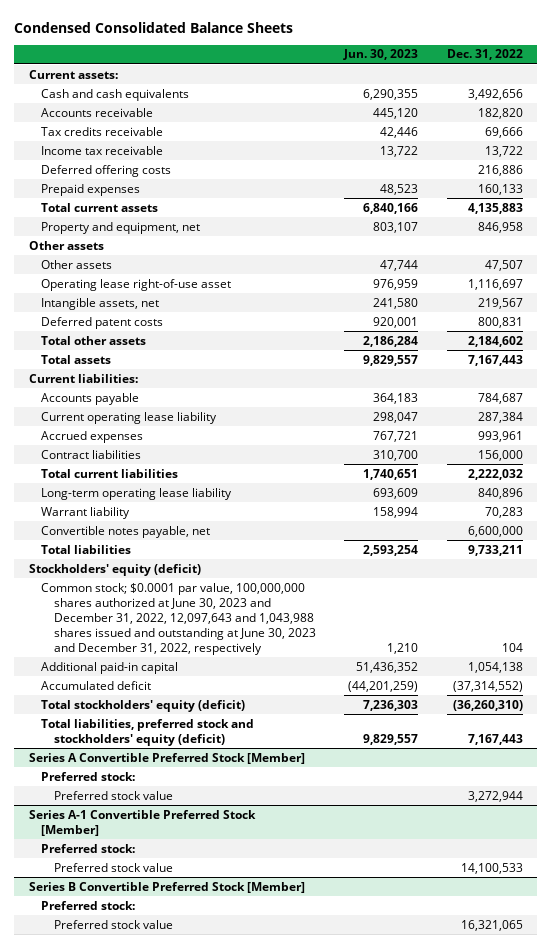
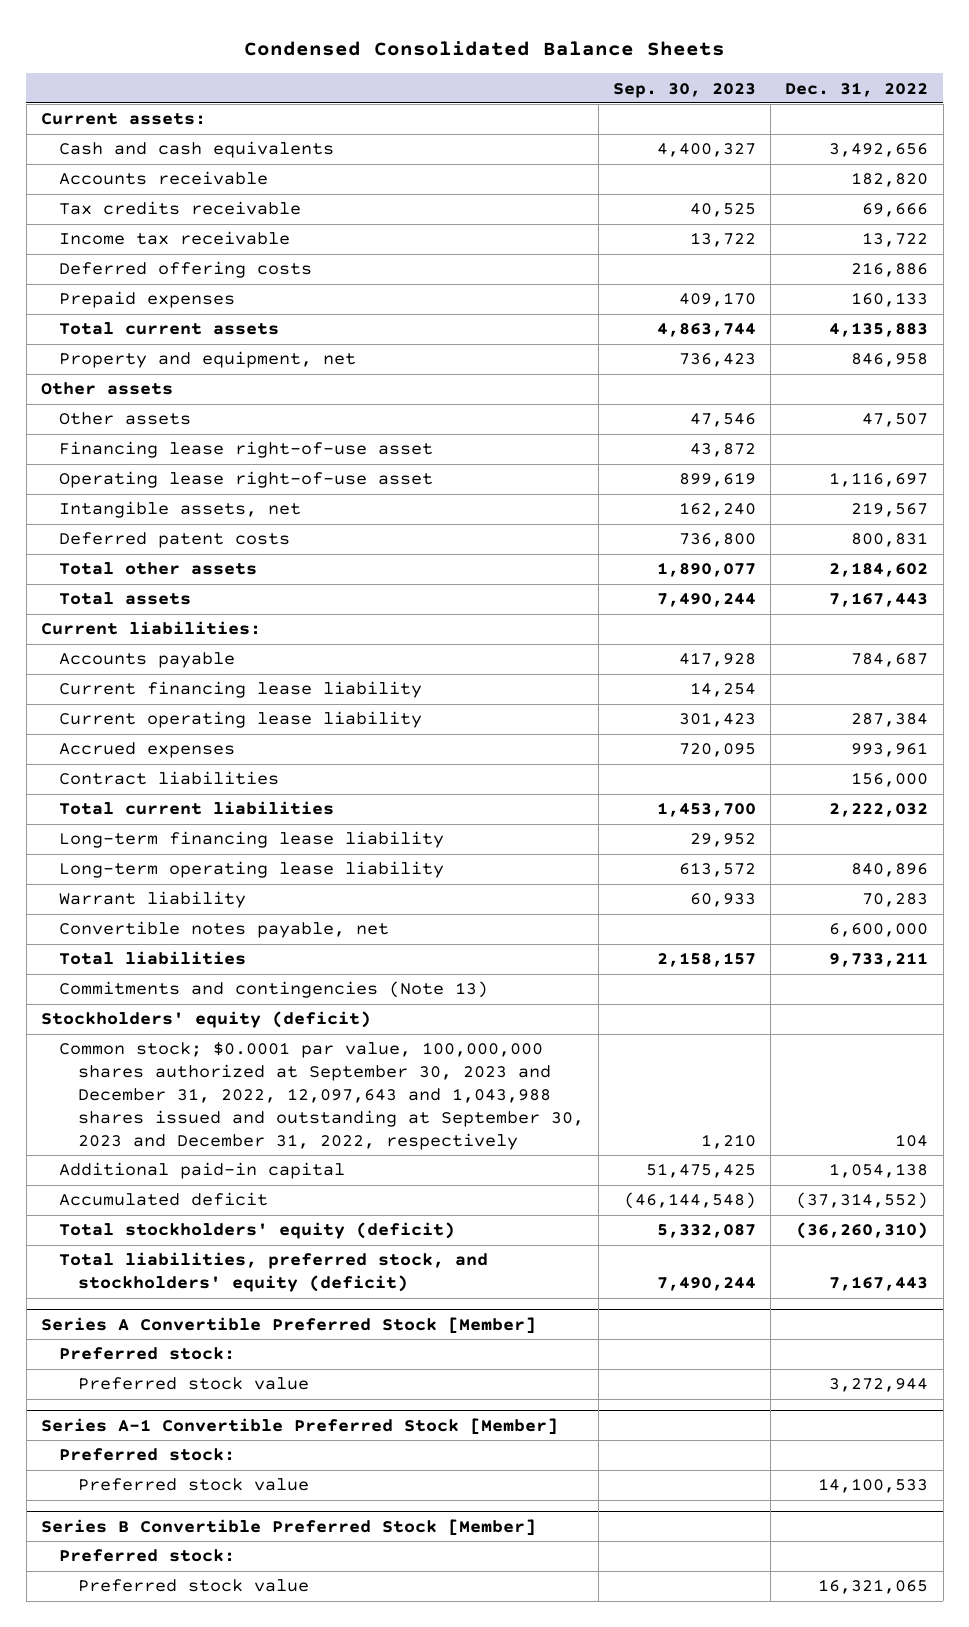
[343,49,419,61] Jun. 30, 2023 -> none
none -> [613,82,757,98] Sep. 30, 2023
none -> [59,441,434,459] Financing lease right-of-use asset
none -> [59,681,423,699] Current financing lease liability
none -> [59,831,445,849] Long-term financing lease liability
none -> [59,981,489,999] Commitments and contingencies (Note 13)
[41,582,316,655] Common stock; $0.0001 par value, 100,000,000 shares authorized at June 30, 2023 and December 31, 2022, 12,097,643 and 1,043,988 shares issued and outstanding at June 30, 2023 and December 31, 2022, respectively -> [59,1042,584,1151] Common stock; $0.0001 par value, 100,000,000 shares authorized at September 30, 2023 and December 31, 2022, 12,097,643 and 1,043,988 shares issued and outstanding at September 30, 2023 and December 31, 2022, respectively
[41,718,255,746] Total liabilities, preferred stock and stockholders' equity (deficit) -> [59,1252,489,1293] Total liabilities, preferred stock, and stockholders' equity (deficit)

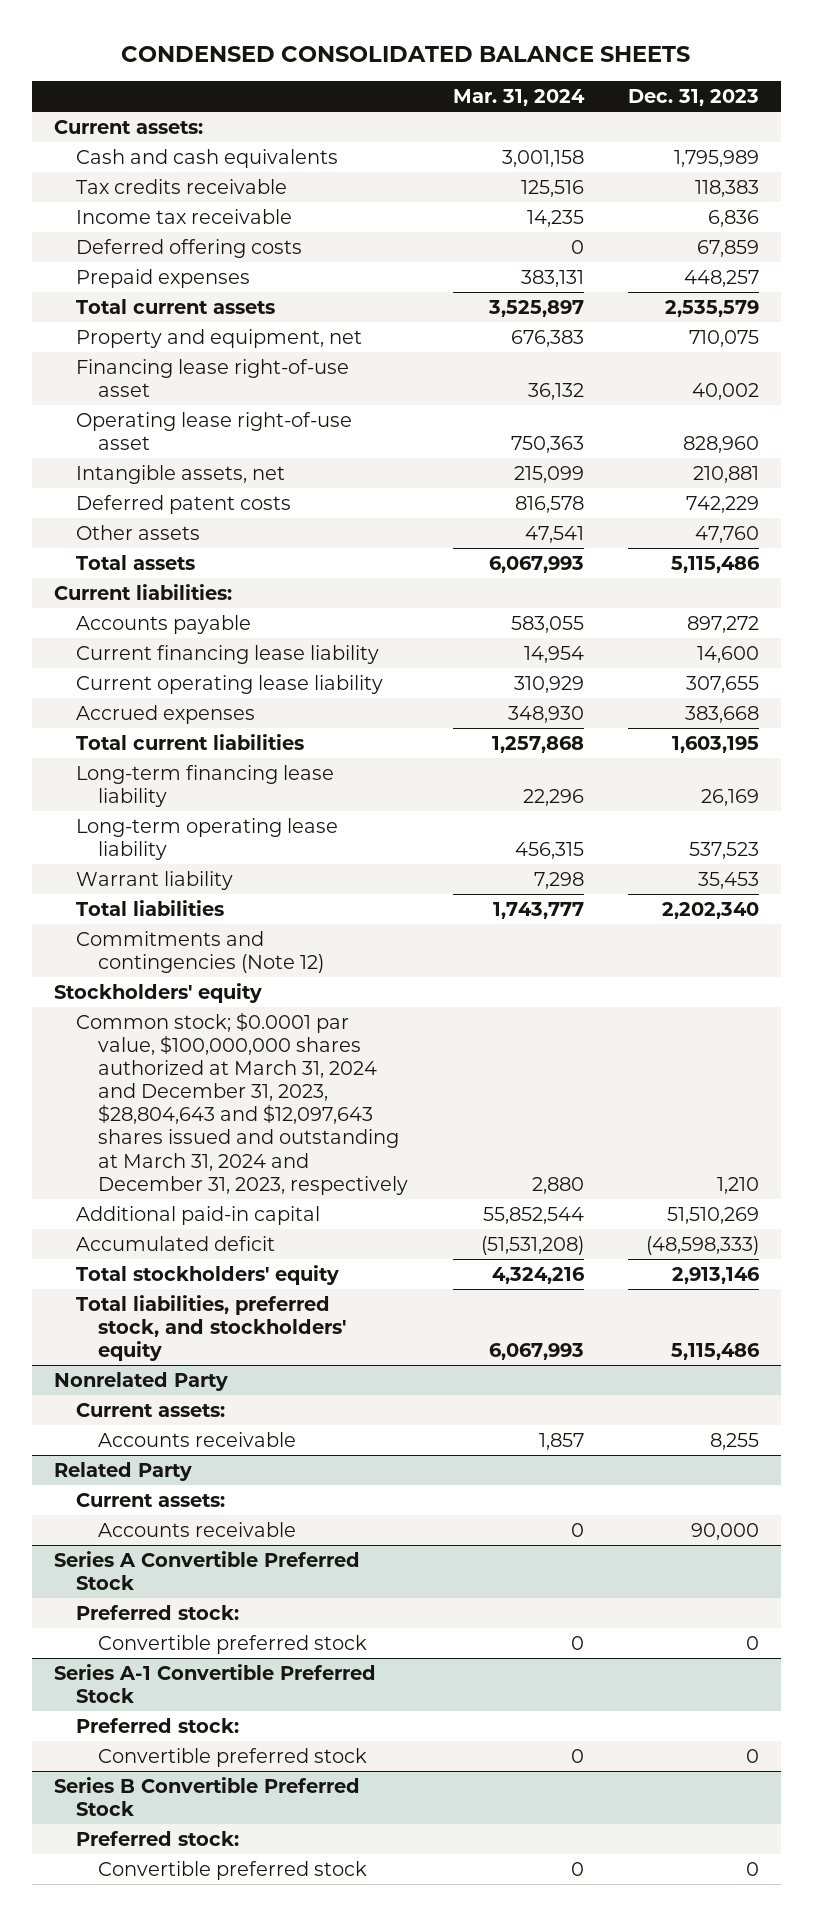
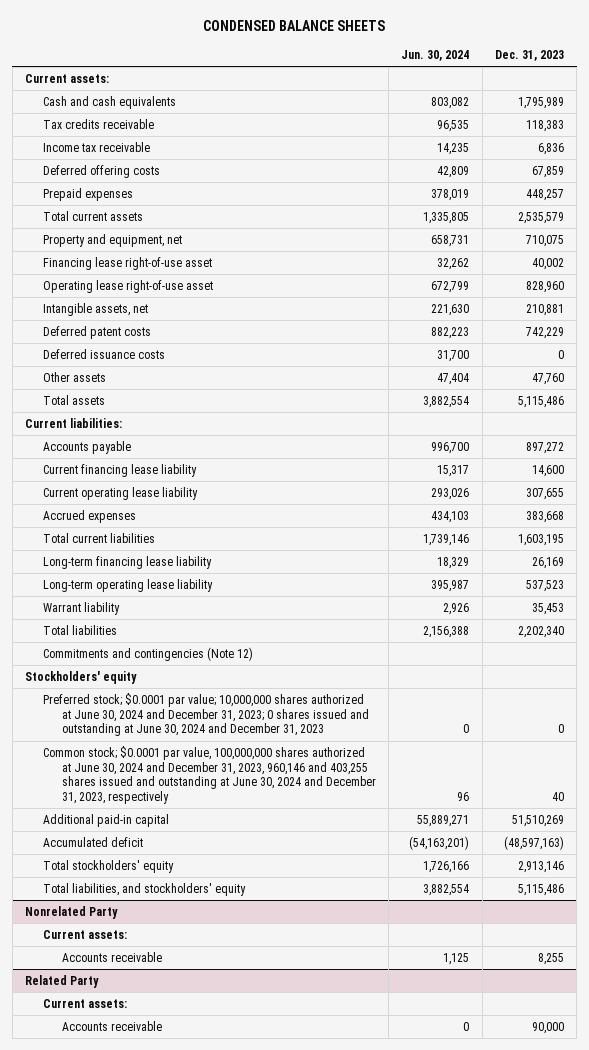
[121,45,691,62] CONDENSED CONSOLIDATED BALANCE SHEETS -> [203,19,386,31] CONDENSED BALANCE SHEETS
[452,89,585,107] Mar. 31, 2024 -> none
none -> [401,49,470,61] Jun. 30, 2024
none -> [43,348,166,359] Deferred issuance costs
none -> [43,692,369,737] Preferred stock; $0.0001 par value; 10,000,000 shares authorized at June 30, 2024 and December 31, 2023; 0 shares issued and outstanding at June 30, 2024 and December 31, 2023
[76,1011,409,1195] Common stock; $0.0001 par value, $100,000,000 shares authorized at March 31, 2024 and December 31, 2023, $28,804,643 and $12,097,643 shares issued and outstanding at March 31, 2024 and December 31, 2023, respectively -> [43,745,376,804] Common stock; $0.0001 par value, 100,000,000 shares authorized at June 30, 2024 and December 31, 2023, 960,146 and 403,255 shares issued and outstanding at June 30, 2024 and December 31, 2023, respectively
[716,1176,759,1194] 1,210 -> [551,791,564,801] 40
[645,1235,759,1255] (48,598,333) -> [503,835,564,850] (48,597,163)
[76,1294,347,1362] Total liabilities, preferred stock, and stockholders' equity -> [43,882,247,896] Total liabilities, and stockholders' equity
[53,1550,360,1590] Series A Convertible Preferred Stock -> none
[76,1604,240,1620] Preferred stock: -> none
[98,1634,368,1654] Convertible preferred stock -> none
[53,1663,376,1703] Series A-1 Convertible Preferred Stock -> none
[76,1717,240,1733] Preferred stock: -> none
[98,1747,368,1767] Convertible preferred stock -> none
[53,1776,360,1816] Series B Convertible Preferred Stock -> none
[76,1830,240,1846] Preferred stock: -> none
[98,1860,368,1880] Convertible preferred stock -> none

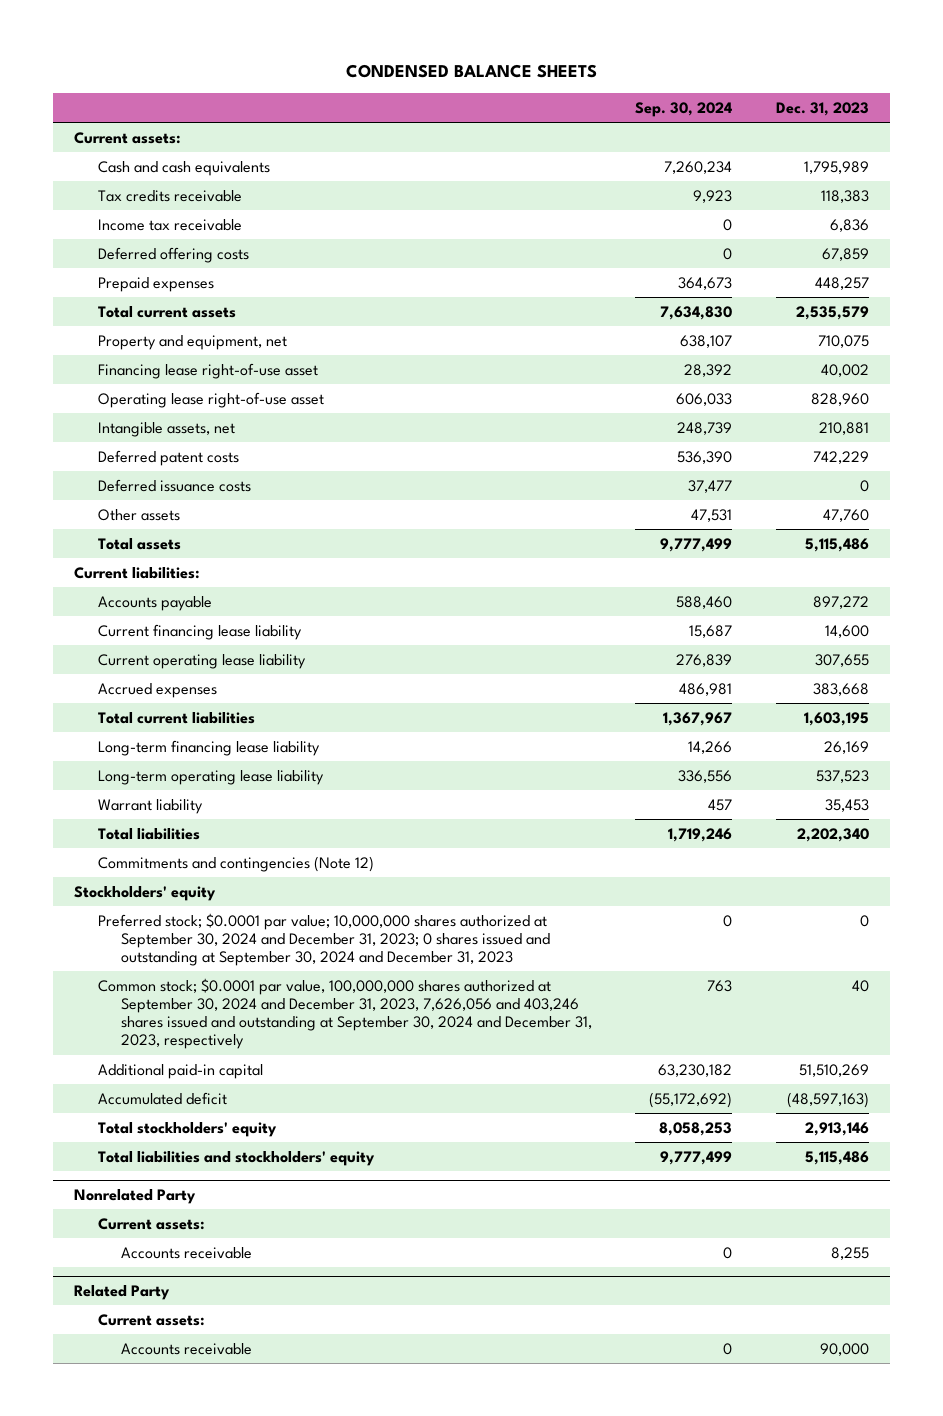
[401,49,470,61] Jun. 30, 2024 -> none
none -> [635,101,733,117] Sep. 30, 2024
[43,692,369,737] Preferred stock; $0.0001 par value; 10,000,000 shares authorized at June 30, 2024 and December 31, 2023; 0 shares issued and outstanding at June 30, 2024 and December 31, 2023 -> [97,912,551,967] Preferred stock; $0.0001 par value; 10,000,000 shares authorized at September 30, 2024 and December 31, 2023; 0 shares issued and outstanding at September 30, 2024 and December 31, 2023
[43,745,376,804] Common stock; $0.0001 par value, 100,000,000 shares authorized at June 30, 2024 and December 31, 2023, 960,146 and 403,255 shares issued and outstanding at June 30, 2024 and December 31, 2023, respectively -> [97,977,593,1050] Common stock; $0.0001 par value, 100,000,000 shares authorized at September 30, 2024 and December 31, 2023, 7,626,056 and 403,246 shares issued and outstanding at September 30, 2024 and December 31, 2023, respectively
[43,882,247,896] Total liabilities, and stockholders' equity -> [97,1150,375,1166] Total liabilities and stockholders' equity

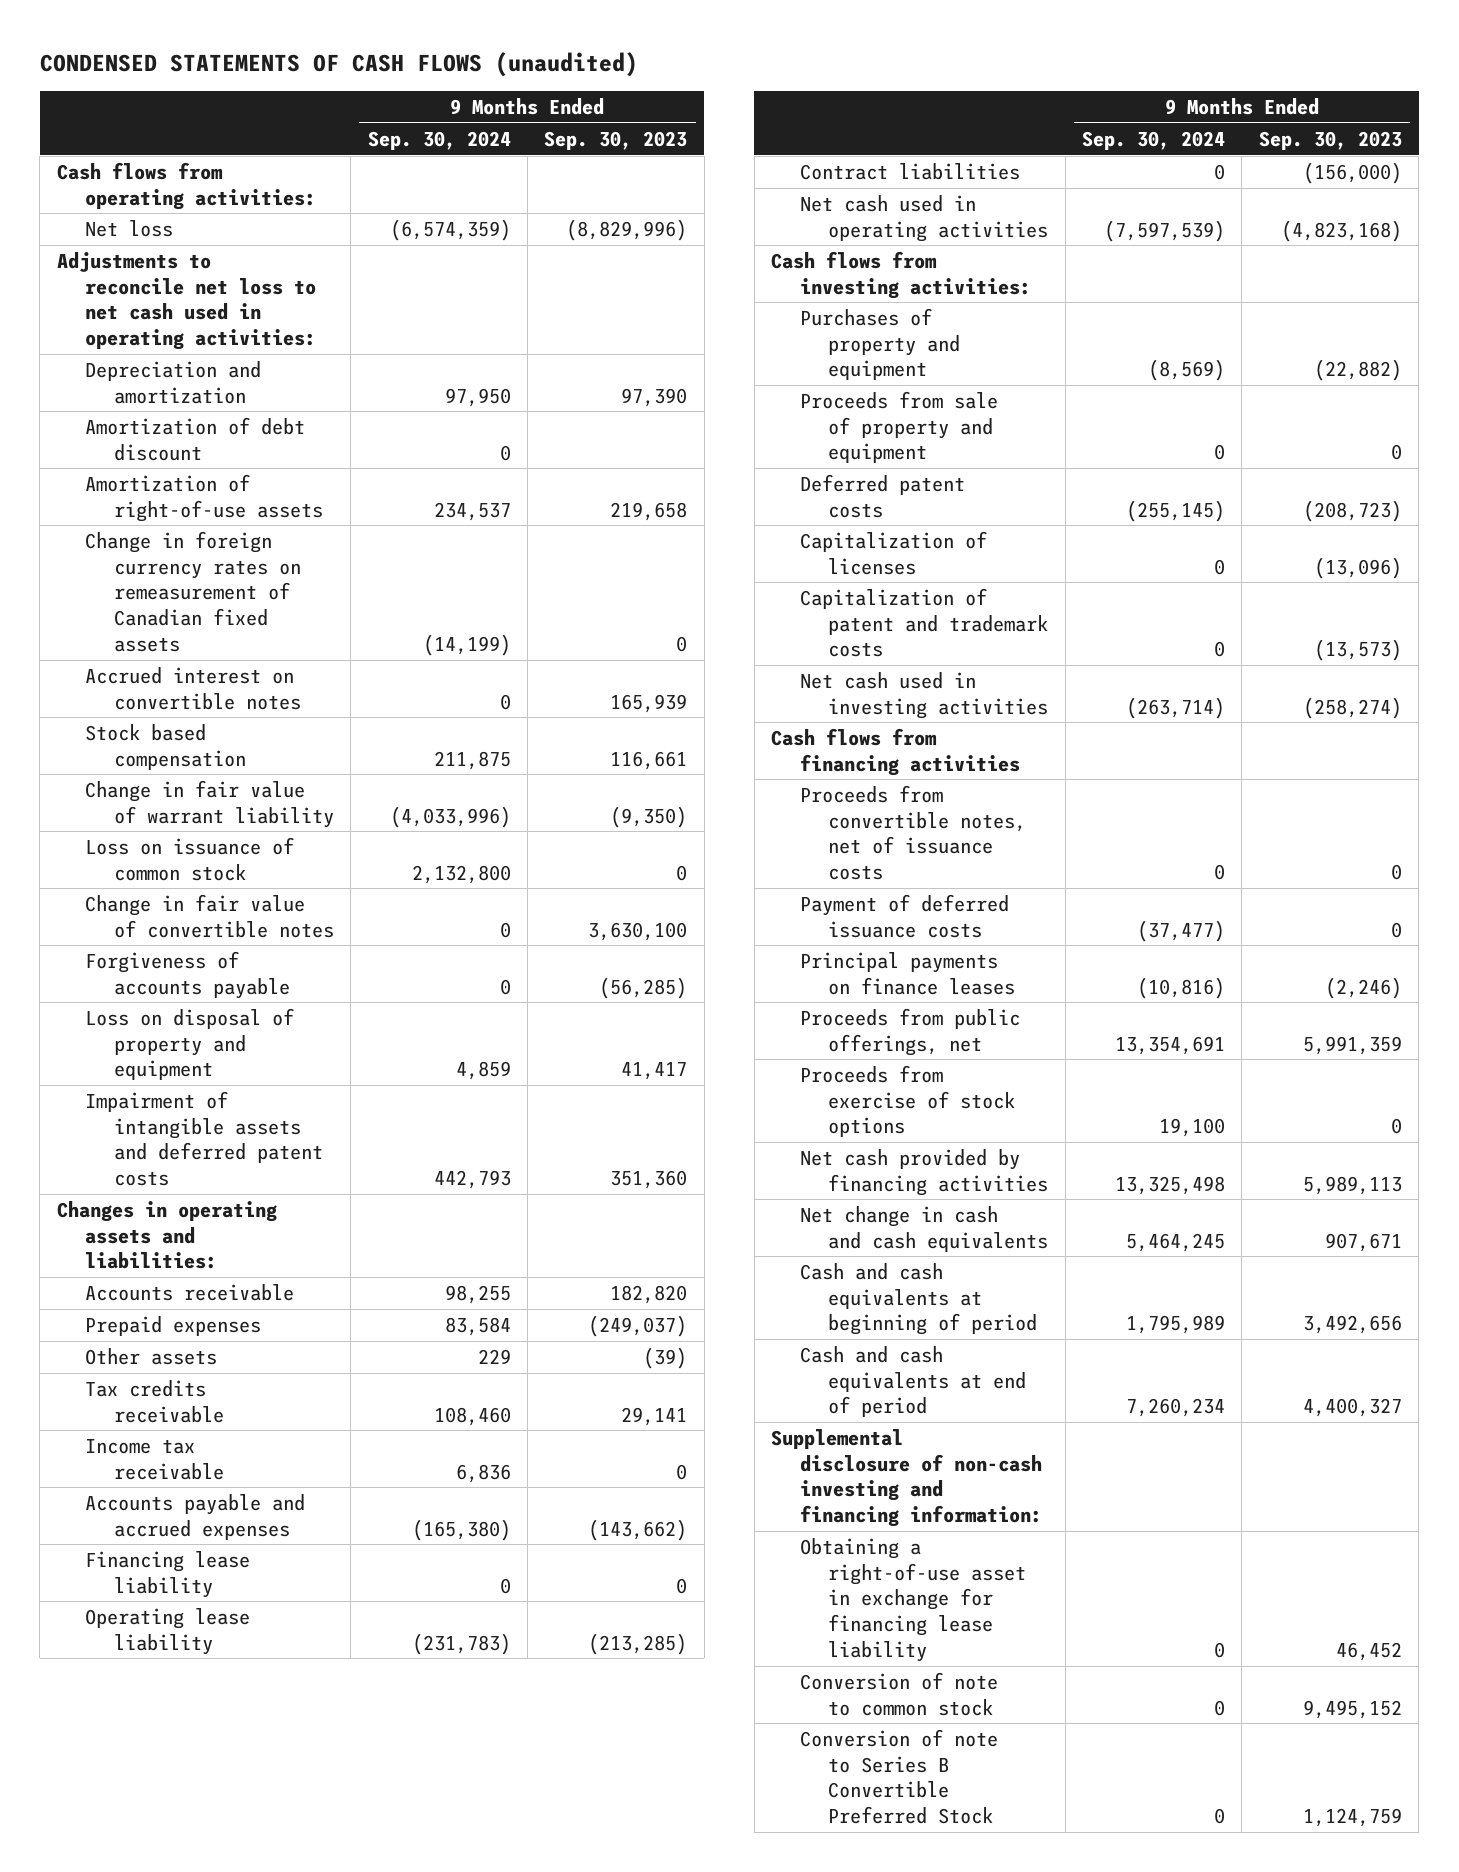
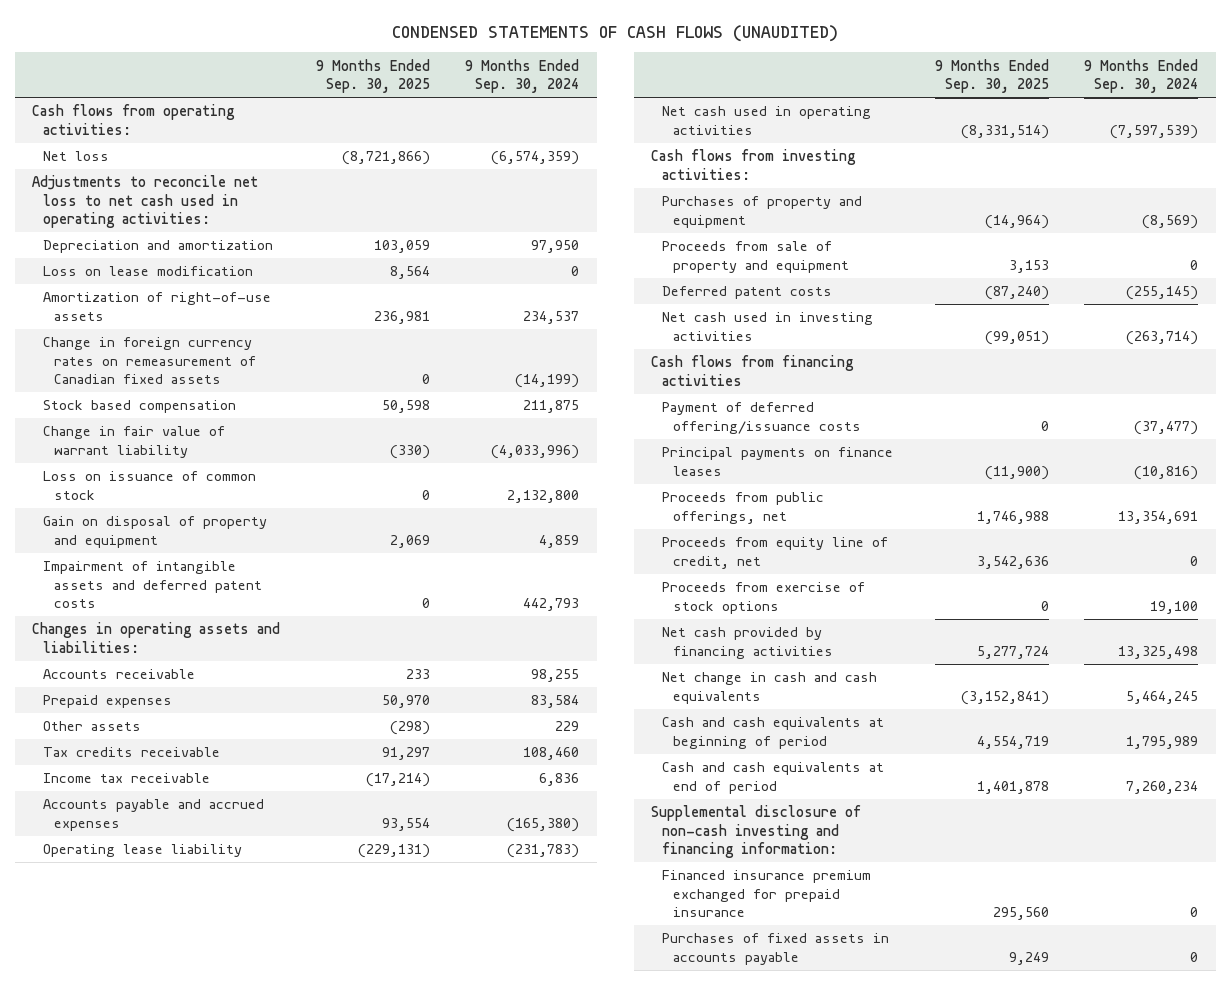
[39,52,638,78] CONDENSED STATEMENTS OF CASH FLOWS (unaudited) -> [392,24,839,42] CONDENSED STATEMENTS OF CASH FLOWS (UNAUDITED)
[544,130,688,150] Sep. 30, 2023 -> none
none -> [315,58,430,94] 9 Months Ended Sep. 30, 2025
[85,416,306,461] Amortization of debt discount -> none
none -> [43,266,254,277] Loss on lease modification
[85,666,301,710] Accrued interest on convertible notes -> none
[85,893,334,938] Change in fair value of convertible notes -> none
[85,950,290,999] Forgiveness of accounts payable -> none
[85,1007,295,1081] Loss on disposal of property and equipment -> [43,516,268,548] Gain on disposal of property and equipment
[85,1550,251,1598] Financing lease liability -> none
[799,162,1020,180] Contract liabilities -> none
[799,530,987,575] Capitalization of licenses -> none
[799,587,1049,658] Capitalization of patent and trademark costs -> none
[799,784,1027,881] Proceeds from convertible notes, net of issuance costs -> none
[799,893,1009,938] Payment of deferred issuance costs -> [662,402,861,434] Payment of deferred offering/issuance costs
none -> [662,537,889,569] Proceeds from equity line of credit, net
[799,1537,1027,1662] Obtaining a right-of-use asset in exchange for financing lease liability -> none
[799,1671,998,1716] Conversion of note to common stock -> none
[799,1728,998,1825] Conversion of note to Series B Convertible Preferred Stock -> none
none -> [662,870,872,918] Financed insurance premium exchanged for prepaid insurance
none -> [662,933,890,965] Purchases of fixed assets in accounts payable

